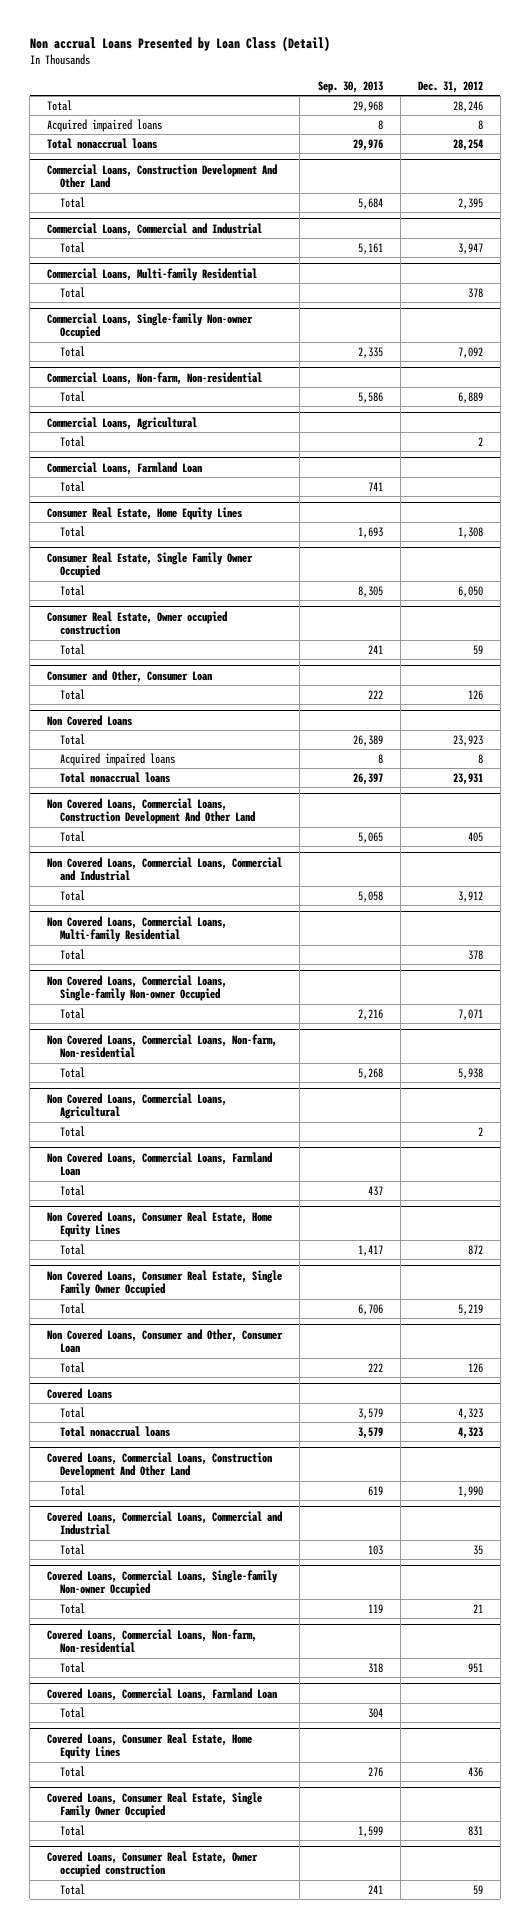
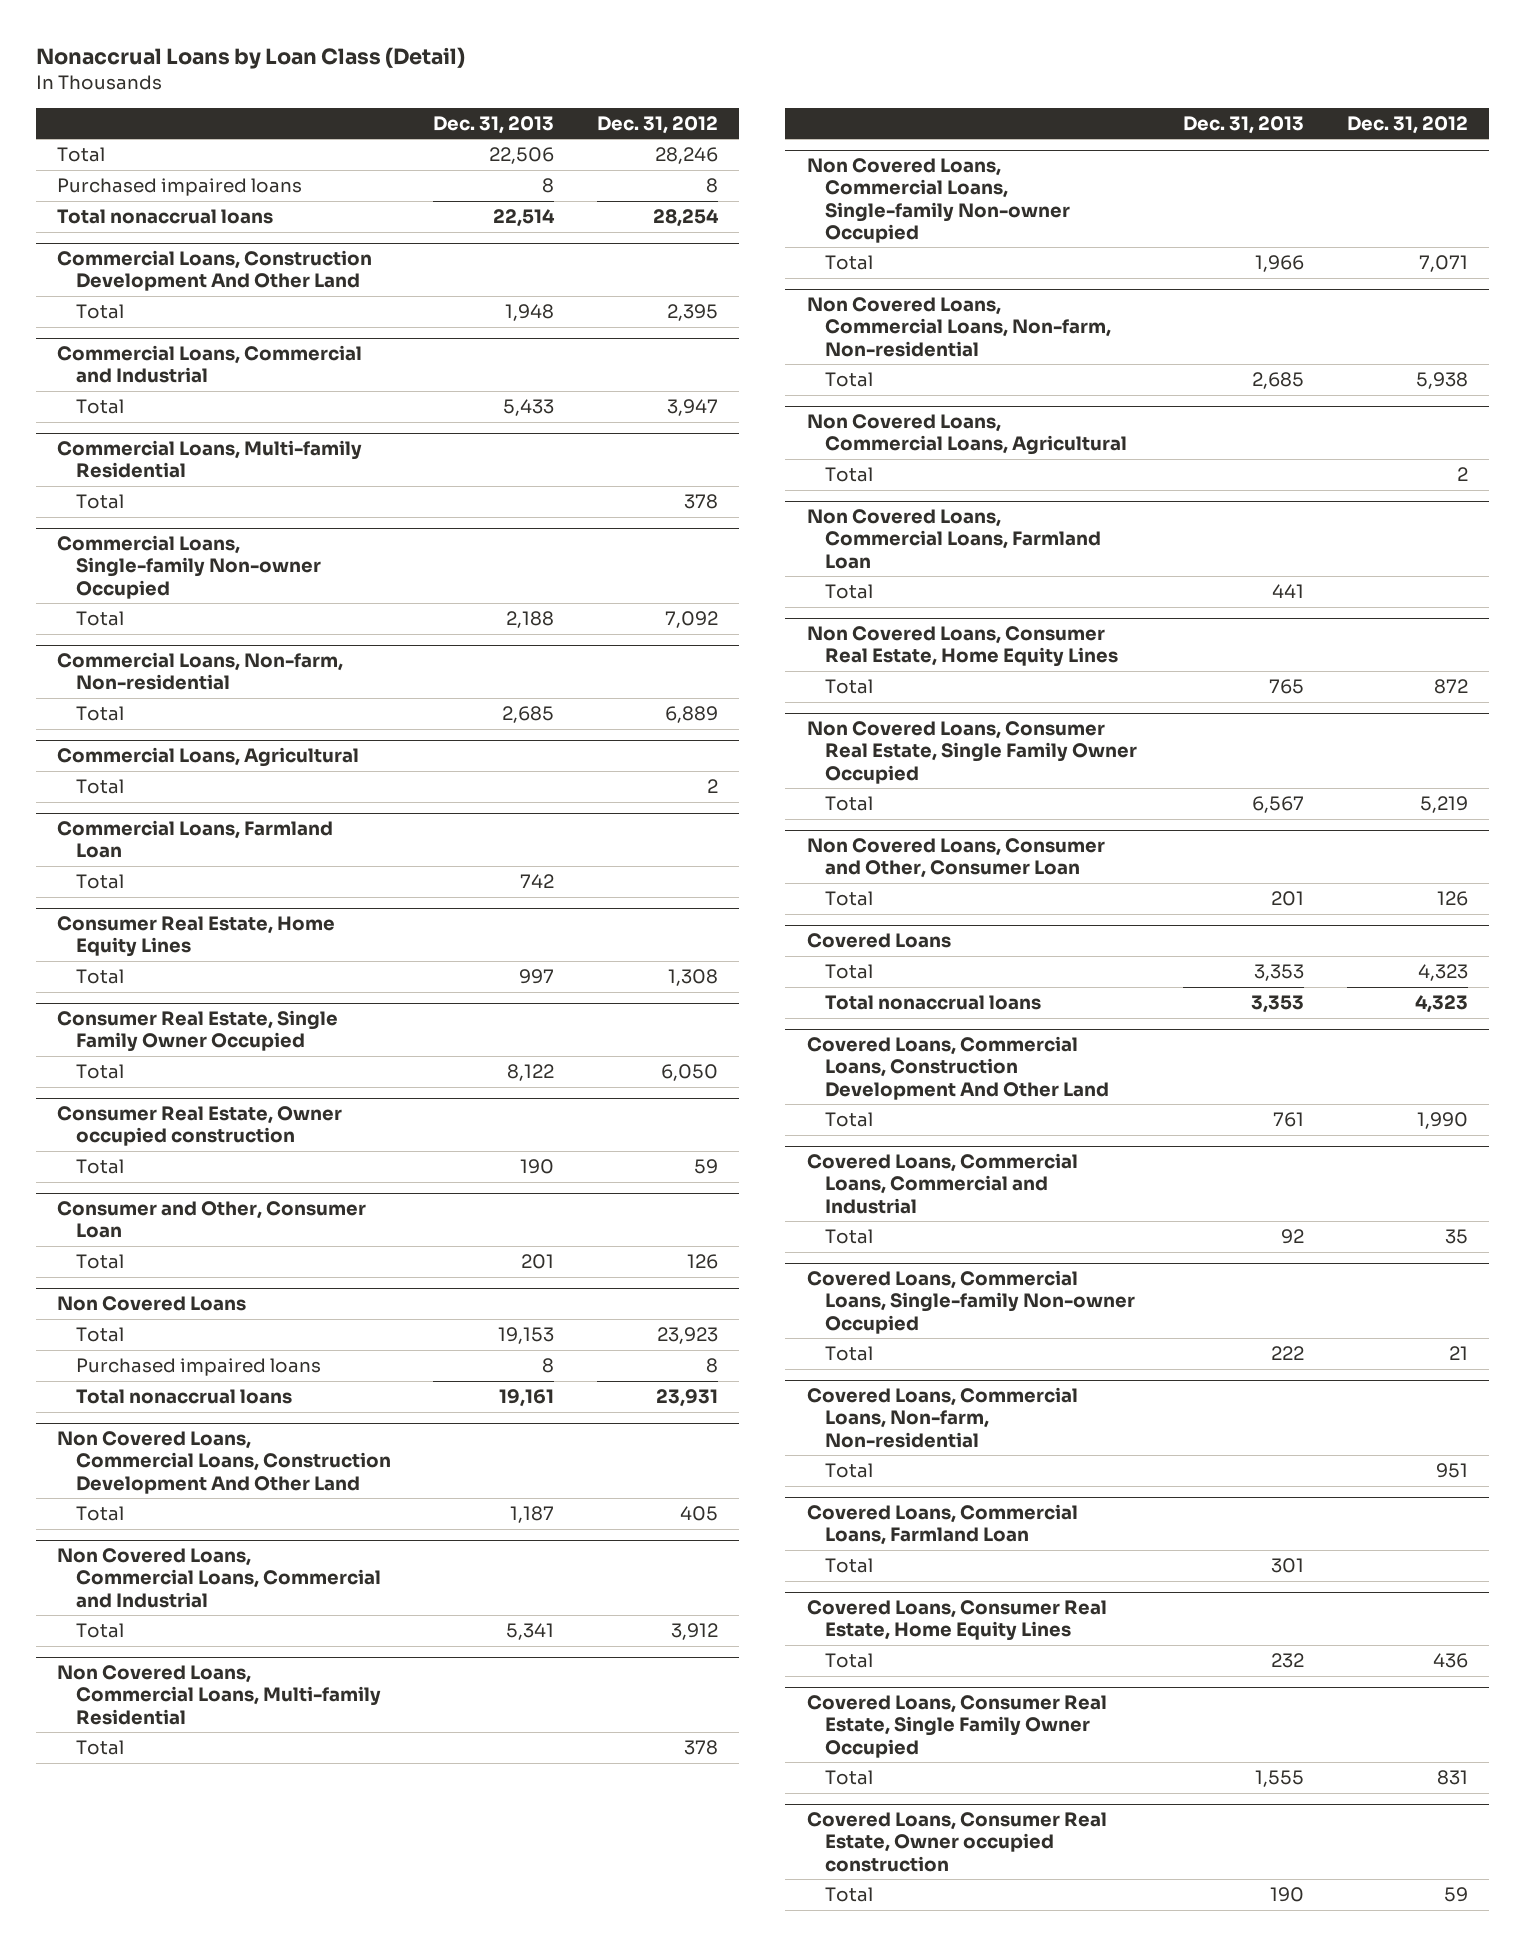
[29,36,330,53] Non accrual Loans Presented by Loan Class (Detail) -> [35,47,465,70] Nonaccrual Loans by Loan Class (Detail)
[317,80,383,93] Sep. 30, 2013 -> none
none -> [433,115,555,134] Dec. 31, 2013
[47,118,163,132] Acquired impaired loans -> [56,178,302,197] Purchased impaired loans
[60,752,176,766] Acquired impaired loans -> [75,1358,321,1377] Purchased impaired loans

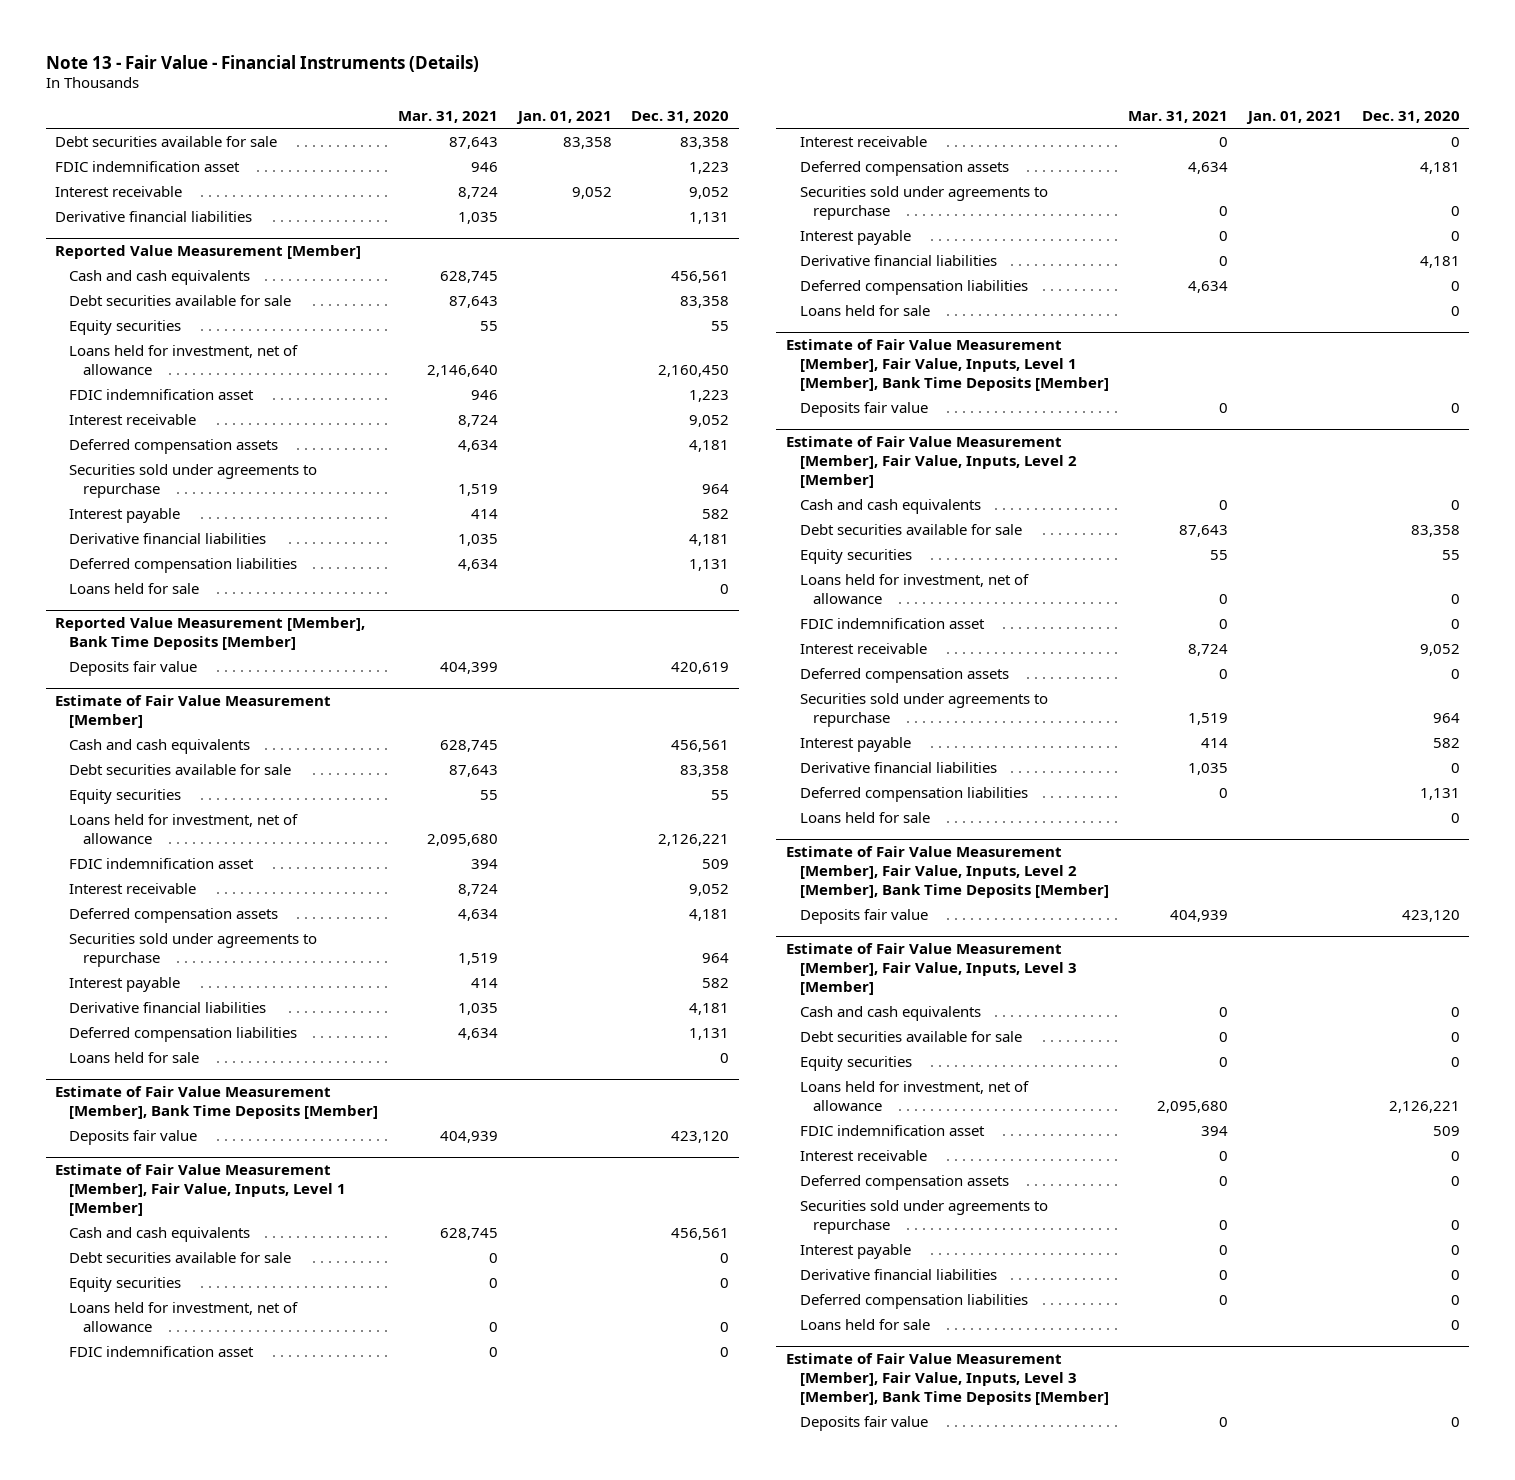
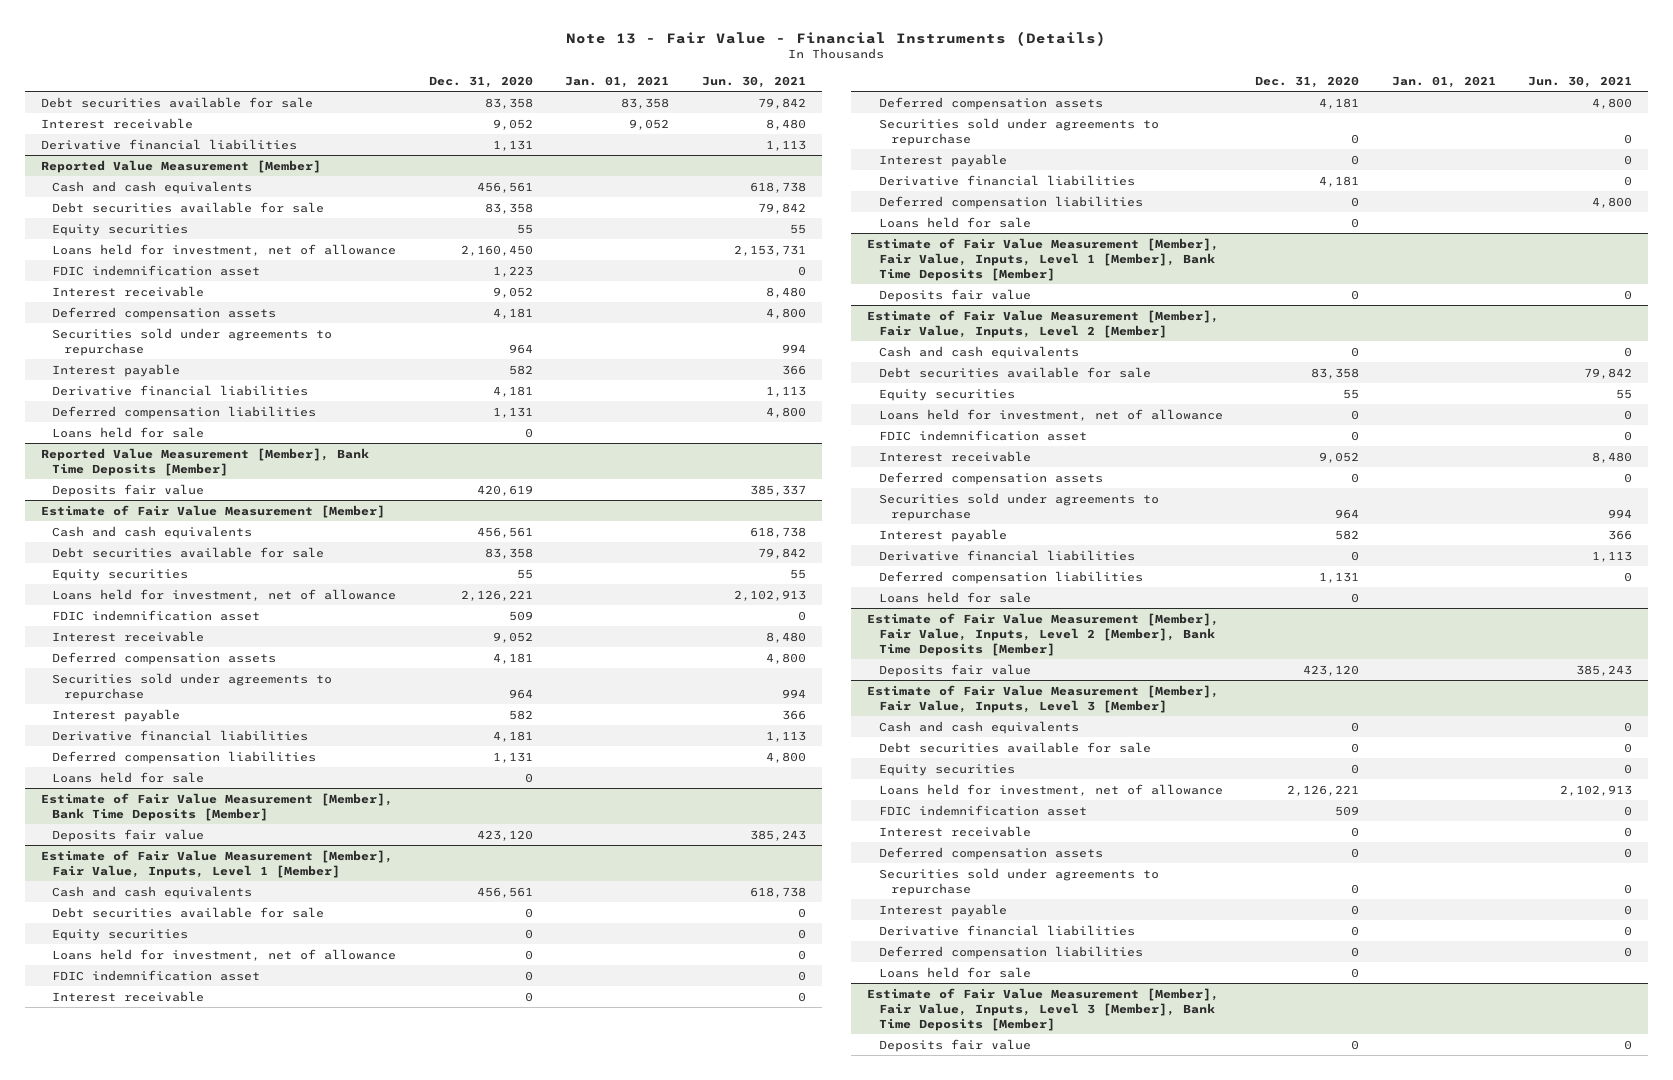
[397,111,498,124] Mar. 31, 2021 -> none
none -> [701,75,806,88] Jun. 30, 2021
[55,160,241,172] FDIC indemnification asset -> none

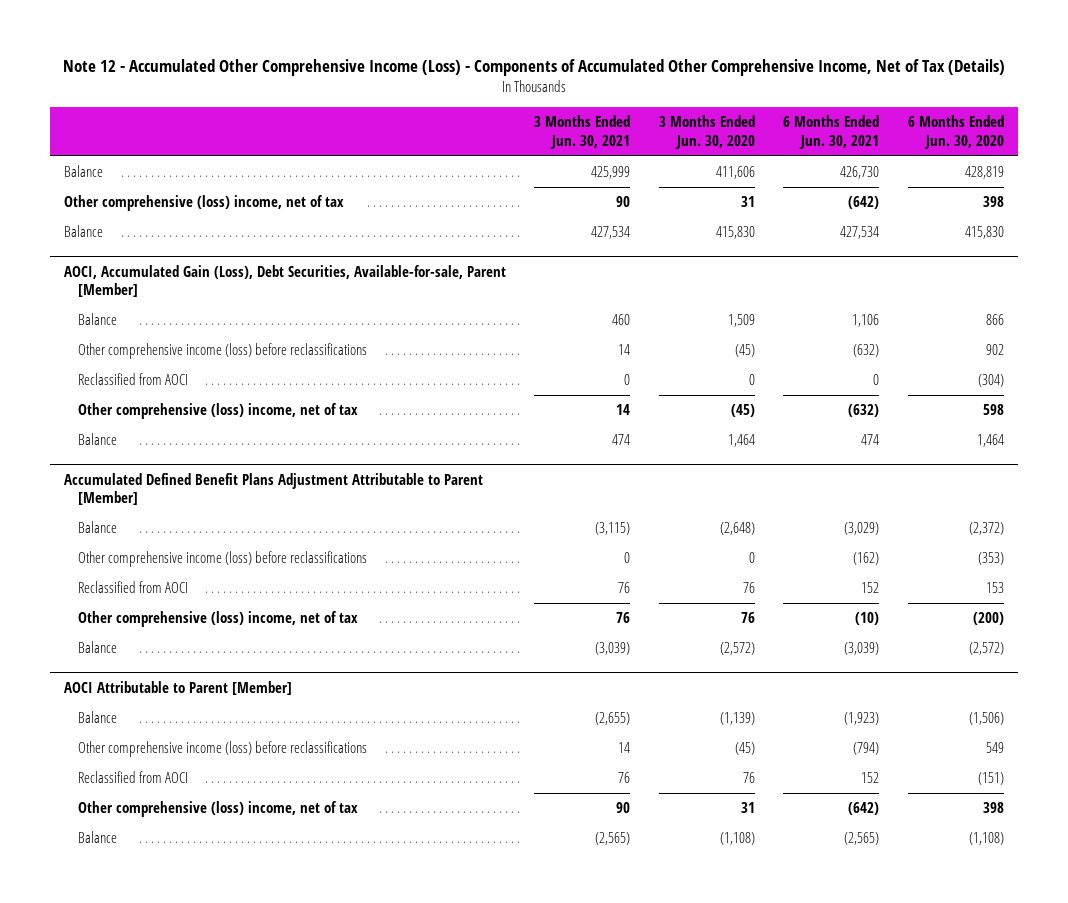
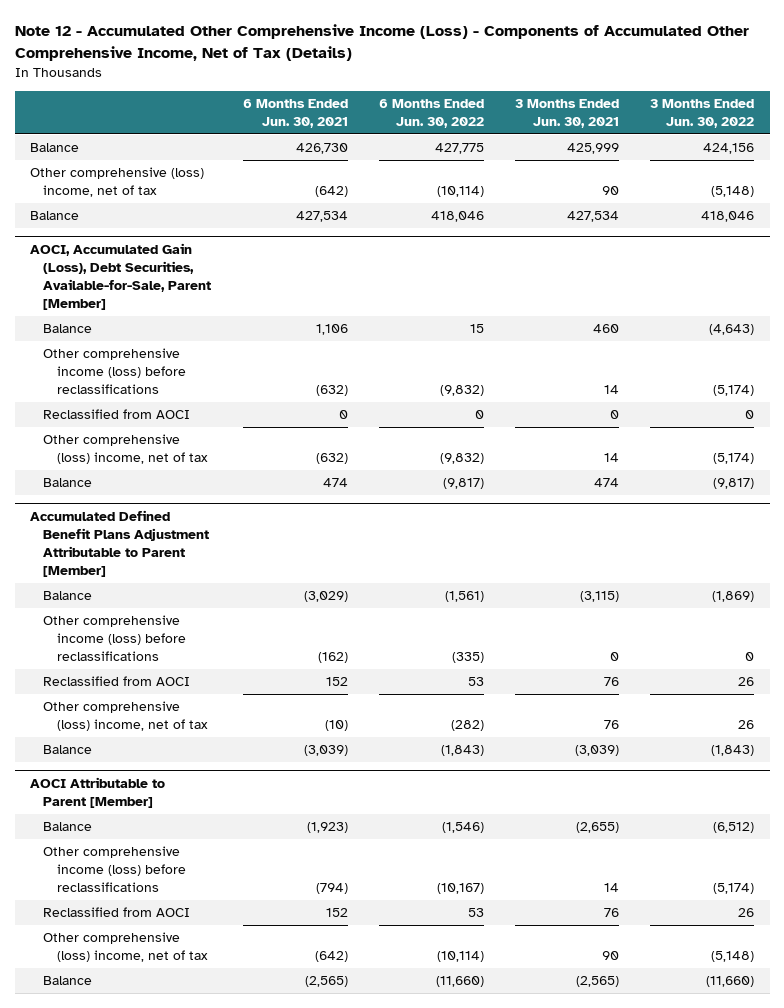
[658,115,755,149] 3 Months Ended Jun. 30, 2020 -> none
[907,115,1004,149] 6 Months Ended Jun. 30, 2020 -> none
none -> [378,98,484,128] 6 Months Ended Jun. 30, 2022
none -> [650,98,755,128] 3 Months Ended Jun. 30, 2022
[64,264,507,298] AOCI, Accumulated Gain (Loss), Debt Securities, Available-for-sale, Parent [Member] -> [30,243,212,311] AOCI, Accumulated Gain (Loss), Debt Securities, Available-for-Sale, Parent [Member]

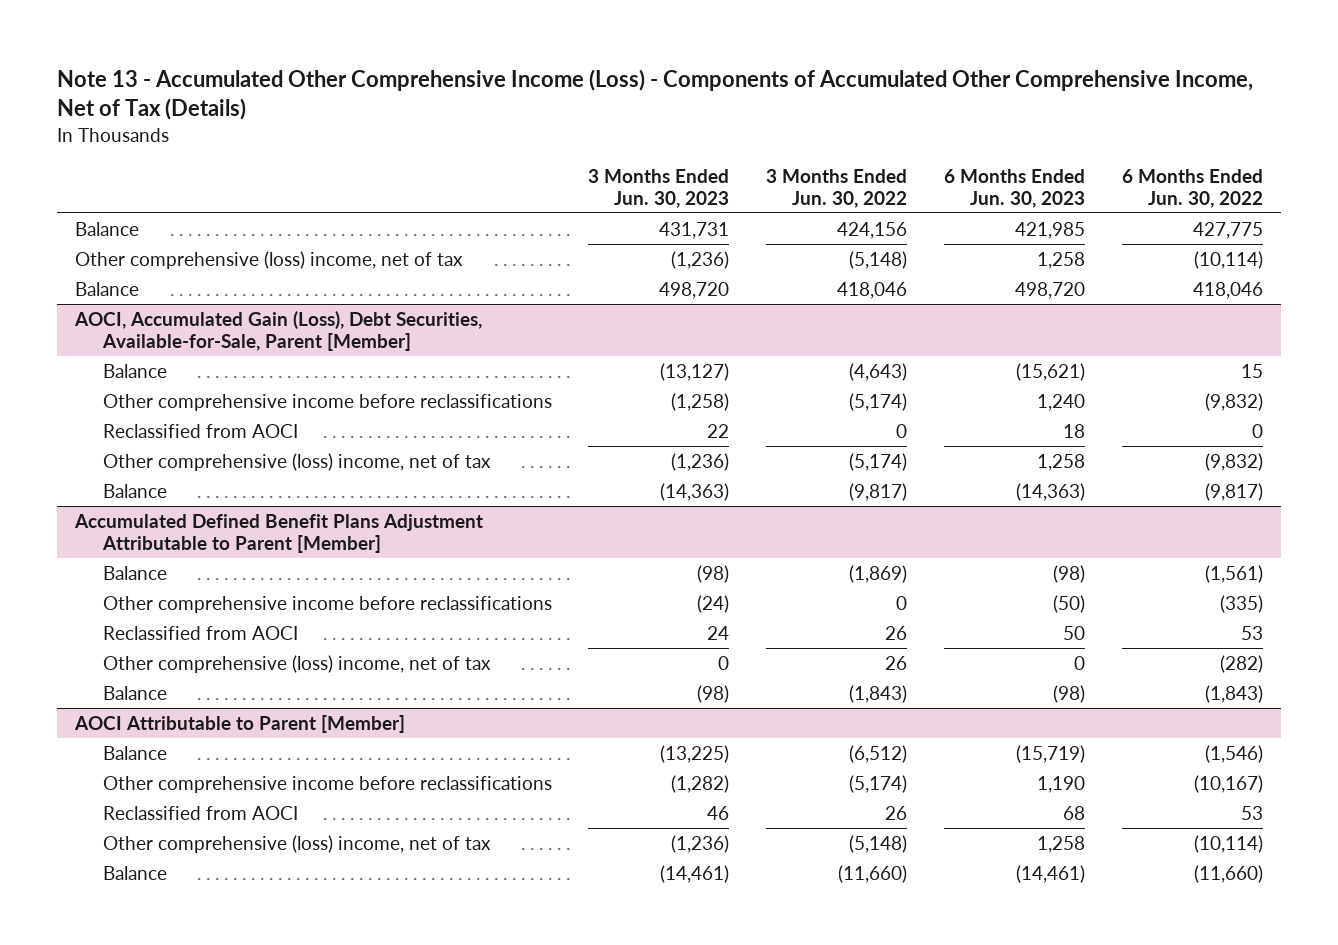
[14,24,749,61] Note 12 - Accumulated Other Comprehensive Income (Loss) - Components of Accumulated Other Comprehensive Income, Net of Tax (Details) -> [57,68,1254,121] Note 13 - Accumulated Other Comprehensive Income (Loss) - Components of Accumulated Other Comprehensive Income, Net of Tax (Details)
[242,98,348,128] 6 Months Ended Jun. 30, 2021 -> none
[514,98,619,128] 3 Months Ended Jun. 30, 2021 -> none
none -> [588,168,730,209] 3 Months Ended Jun. 30, 2023
none -> [943,168,1085,209] 6 Months Ended Jun. 30, 2023
[43,348,186,395] Other comprehensive income (loss) before reclassifications -> [102,393,552,411] Other comprehensive income before reclassifications
[43,615,186,662] Other comprehensive income (loss) before reclassifications -> [102,595,552,613] Other comprehensive income before reclassifications
[43,846,186,893] Other comprehensive income (loss) before reclassifications -> [102,775,552,793] Other comprehensive income before reclassifications

